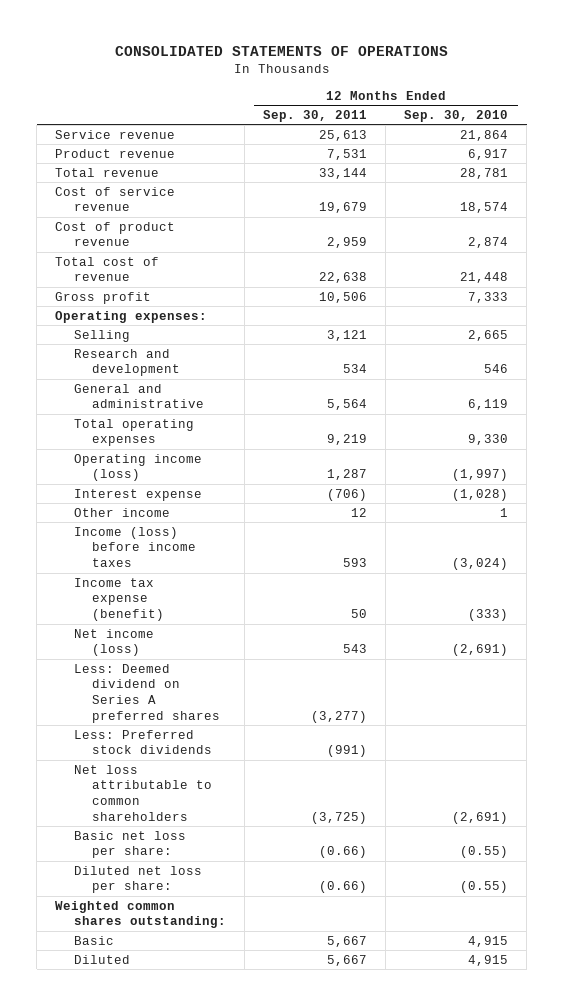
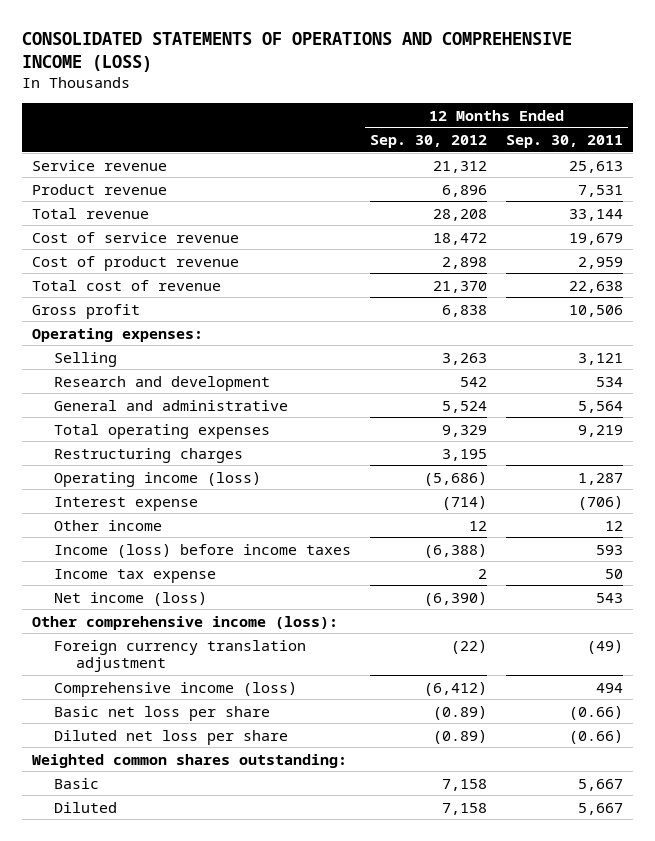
[114,46,448,57] CONSOLIDATED STATEMENTS OF OPERATIONS -> [22,32,573,73] CONSOLIDATED STATEMENTS OF OPERATIONS AND COMPREHENSIVE INCOME (LOSS)
[404,109,509,122] Sep. 30, 2010 -> none
none -> [369,135,487,149] Sep. 30, 2012
none -> [53,447,243,463] Restructuring charges
[73,577,164,622] Income tax expense (benefit) -> [53,568,216,583] Income tax expense
[73,663,220,723] Less: Deemed dividend on Series A preferred shares -> none
[73,729,212,755] Less: Preferred stock dividends -> none
[73,764,212,821] Net loss attributable to common shareholders -> none
none -> [31,615,338,630] Other comprehensive income (loss):
none -> [53,639,306,673] Foreign currency translation adjustment
none -> [53,681,297,697] Comprehensive income (loss)
[73,830,186,859] Basic net loss per share: -> [53,705,270,721] Basic net loss per share
[73,865,202,894] Diluted net loss per share: -> [53,729,288,745] Diluted net loss per share

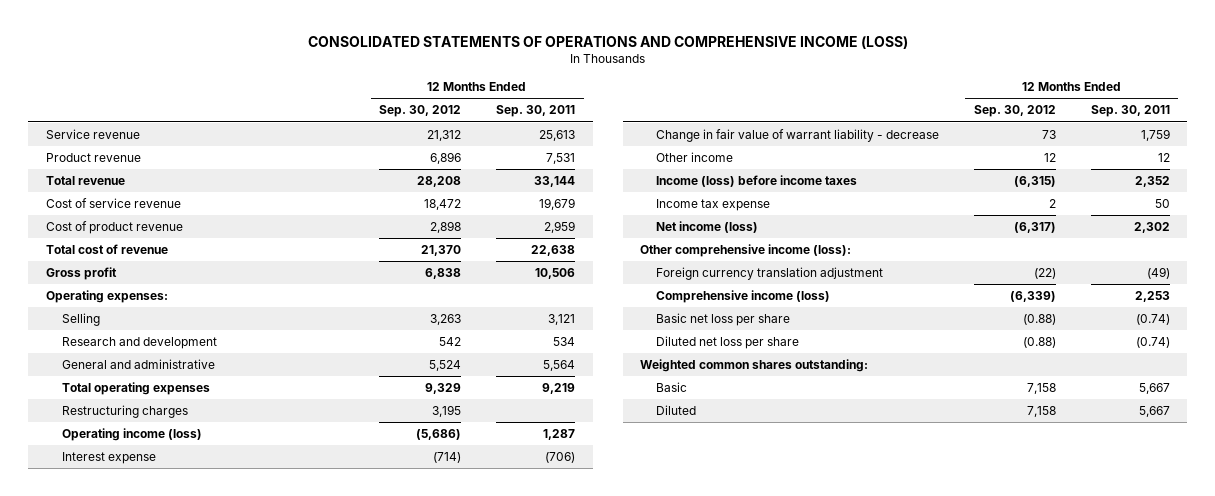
none -> [655,129,939,143] Change in fair value of warrant liability - decrease
[423,543,487,558] (6,388) -> [1013,176,1056,188] (6,315)
[596,544,624,555] 593 -> [1134,176,1170,188] 2,352
[423,591,487,606] (6,390) -> [1013,222,1056,234] (6,317)
[596,592,624,603] 543 -> [1133,222,1170,234] 2,302
[423,681,487,696] (6,412) -> [1009,291,1056,303] (6,339)
[596,682,624,693] 494 -> [1134,291,1170,303] 2,253
[432,705,487,720] (0.89) -> [1022,314,1056,326] (0.88)
[569,705,624,720] (0.66) -> [1135,314,1170,326] (0.74)
[432,729,487,744] (0.89) -> [1022,337,1056,349] (0.88)
[569,729,624,744] (0.66) -> [1135,337,1170,349] (0.74)

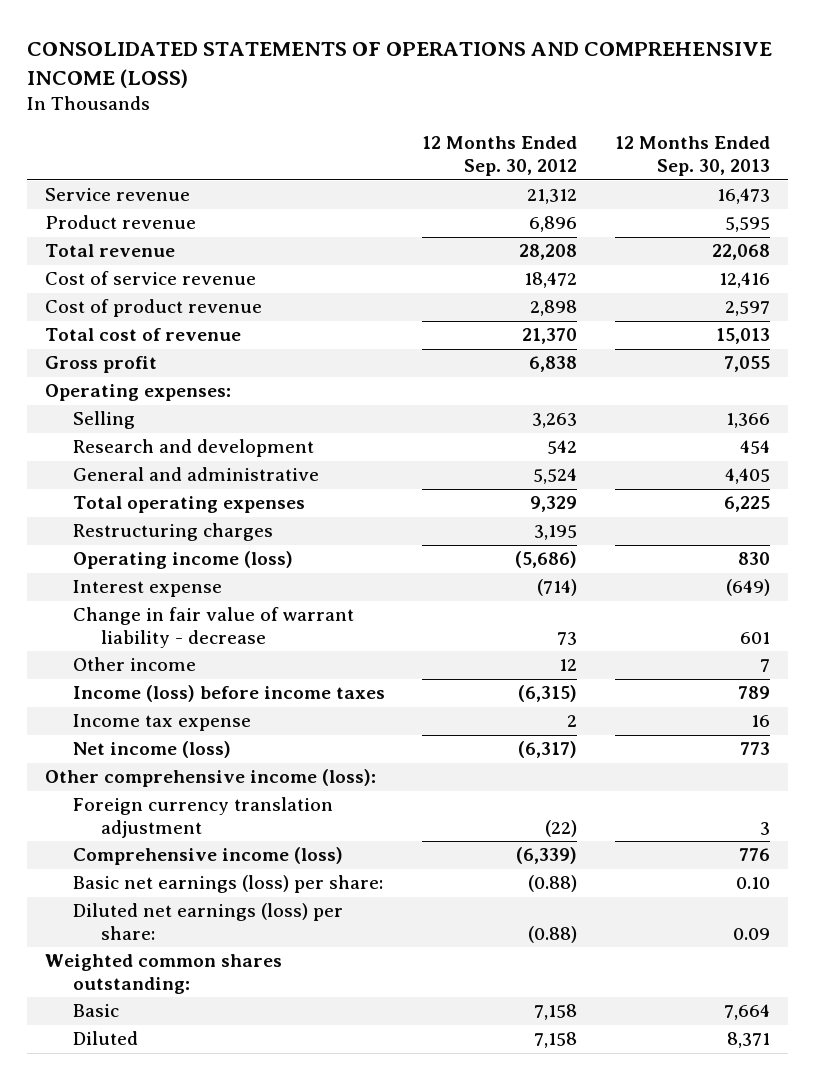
[496,105,576,118] Sep. 30, 2011 -> none
none -> [614,136,770,177] 12 Months Ended Sep. 30, 2013
[655,313,790,327] Basic net loss per share -> [73,875,384,894] Basic net earnings (loss) per share:
[655,336,799,350] Diluted net loss per share -> [73,903,344,941] Diluted net earnings (loss) per share:

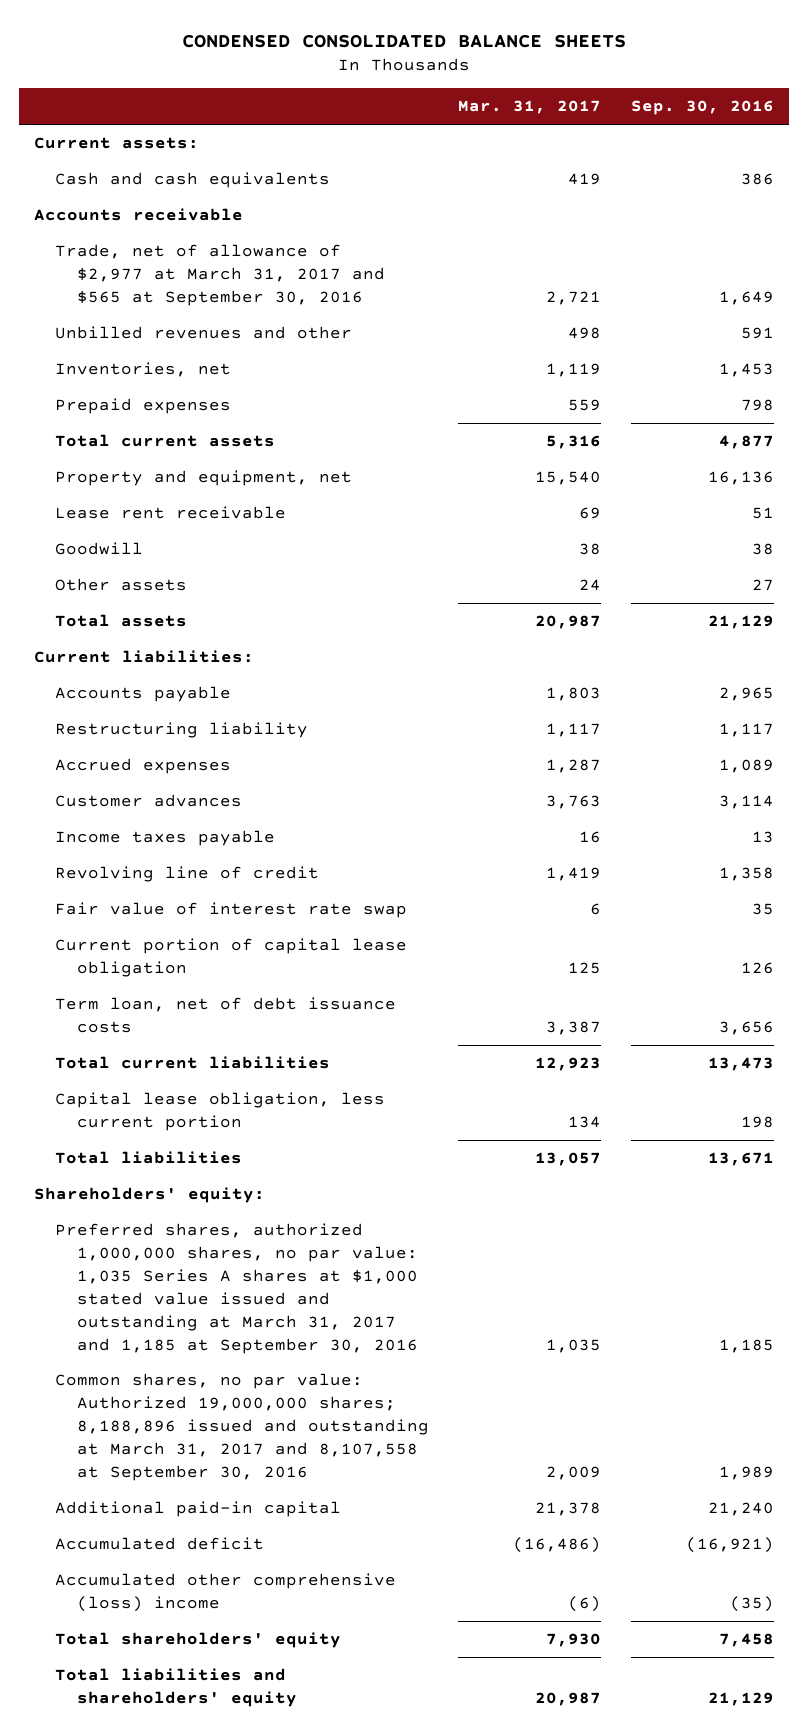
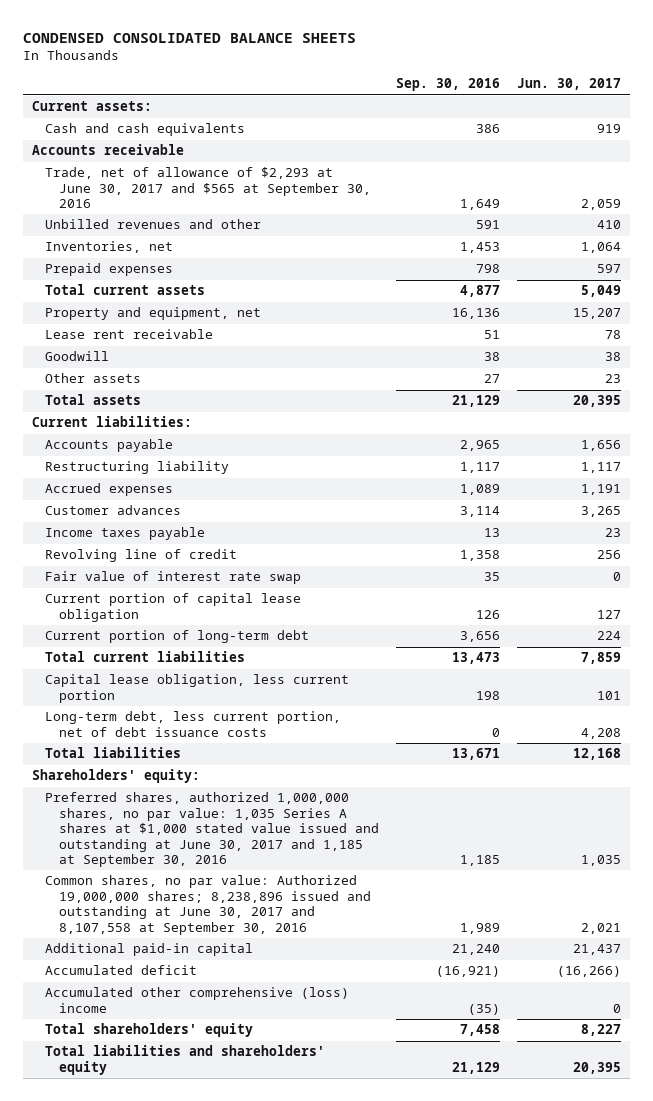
[458,100,602,115] Mar. 31, 2017 -> none
none -> [517,78,622,91] Jun. 30, 2017
[55,244,385,307] Trade, net of allowance of $2,977 at March 31, 2017 and $565 at September 30, 2016 -> [45,167,371,209] Trade, net of allowance of $2,293 at June 30, 2017 and $565 at September 30, 2016
[55,997,397,1034] Term loan, net of debt issuance costs -> [45,630,310,644] Current portion of long-term debt
none -> [45,711,342,737] Long-term debt, less current portion, net of debt issuance costs
[55,1223,418,1354] Preferred shares, authorized 1,000,000 shares, no par value: 1,035 Series A shares at $1,000 stated value issued and outstanding at March 31, 2017 and 1,185 at September 30, 2016 -> [45,792,379,868] Preferred shares, authorized 1,000,000 shares, no par value: 1,035 Series A shares at $1,000 stated value issued and outstanding at June 30, 2017 and 1,185 at September 30, 2016
[55,1373,429,1481] Common shares, no par value: Authorized 19,000,000 shares; 8,188,896 issued and outstanding at March 31, 2017 and 8,107,558 at September 30, 2016 -> [45,875,371,935] Common shares, no par value: Authorized 19,000,000 shares; 8,238,896 issued and outstanding at June 30, 2017 and 8,107,558 at September 30, 2016

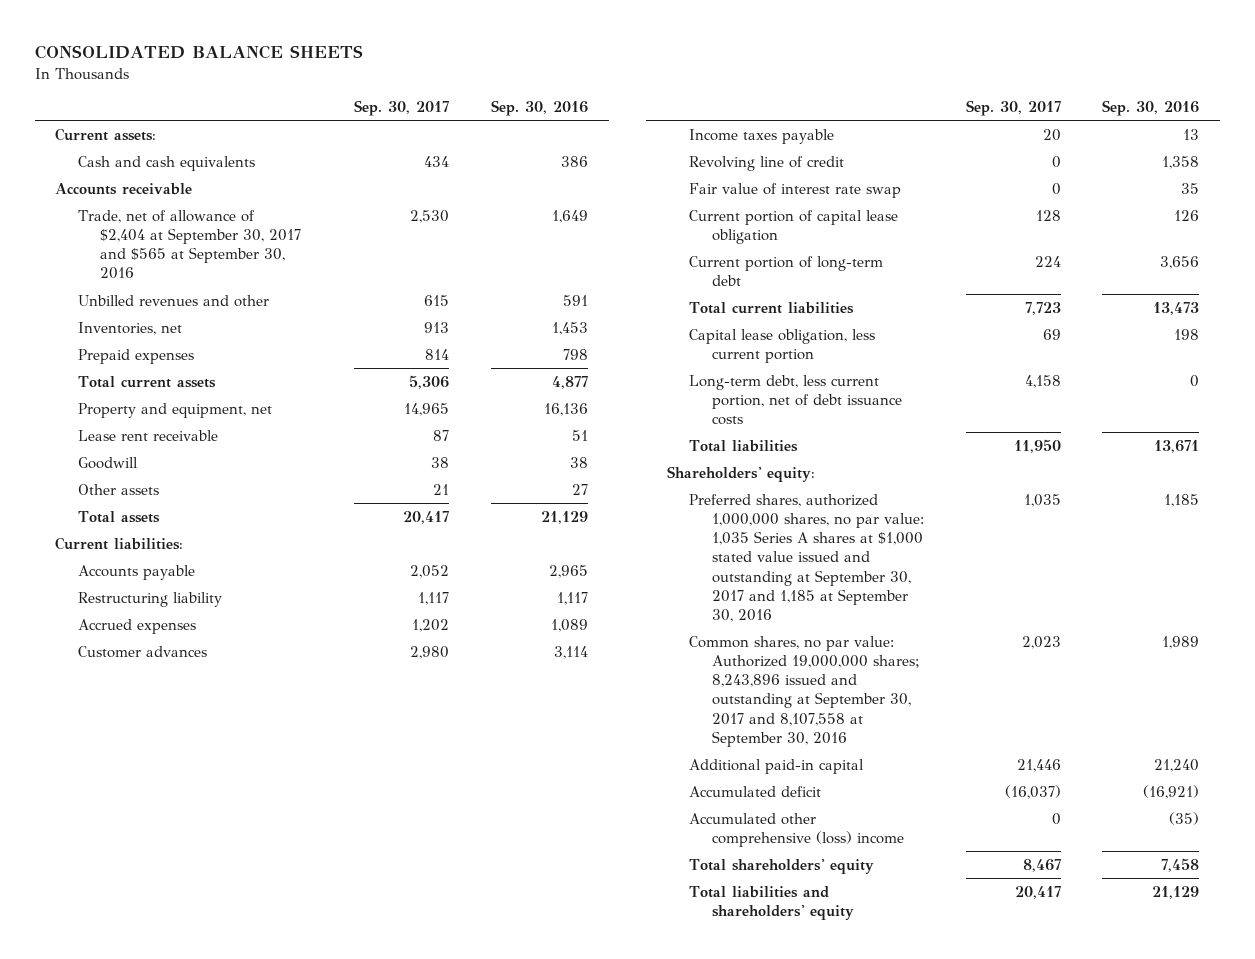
[23,32,357,43] CONDENSED CONSOLIDATED BALANCE SHEETS -> [34,45,363,60] CONSOLIDATED BALANCE SHEETS
[517,78,622,91] Jun. 30, 2017 -> none
none -> [353,100,449,117] Sep. 30, 2017
[45,167,371,209] Trade, net of allowance of $2,293 at June 30, 2017 and $565 at September 30, 2016 -> [77,209,301,280] Trade, net of allowance of $2,404 at September 30, 2017 and $565 at September 30, 2016
[45,792,379,868] Preferred shares, authorized 1,000,000 shares, no par value: 1,035 Series A shares at $1,000 stated value issued and outstanding at June 30, 2017 and 1,185 at September 30, 2016 -> [689,493,924,623] Preferred shares, authorized 1,000,000 shares, no par value: 1,035 Series A shares at $1,000 stated value issued and outstanding at September 30, 2017 and 1,185 at September 30, 2016
[45,875,371,935] Common shares, no par value: Authorized 19,000,000 shares; 8,238,896 issued and outstanding at June 30, 2017 and 8,107,558 at September 30, 2016 -> [689,635,920,747] Common shares, no par value: Authorized 19,000,000 shares; 8,243,896 issued and outstanding at September 30, 2017 and 8,107,558 at September 30, 2016

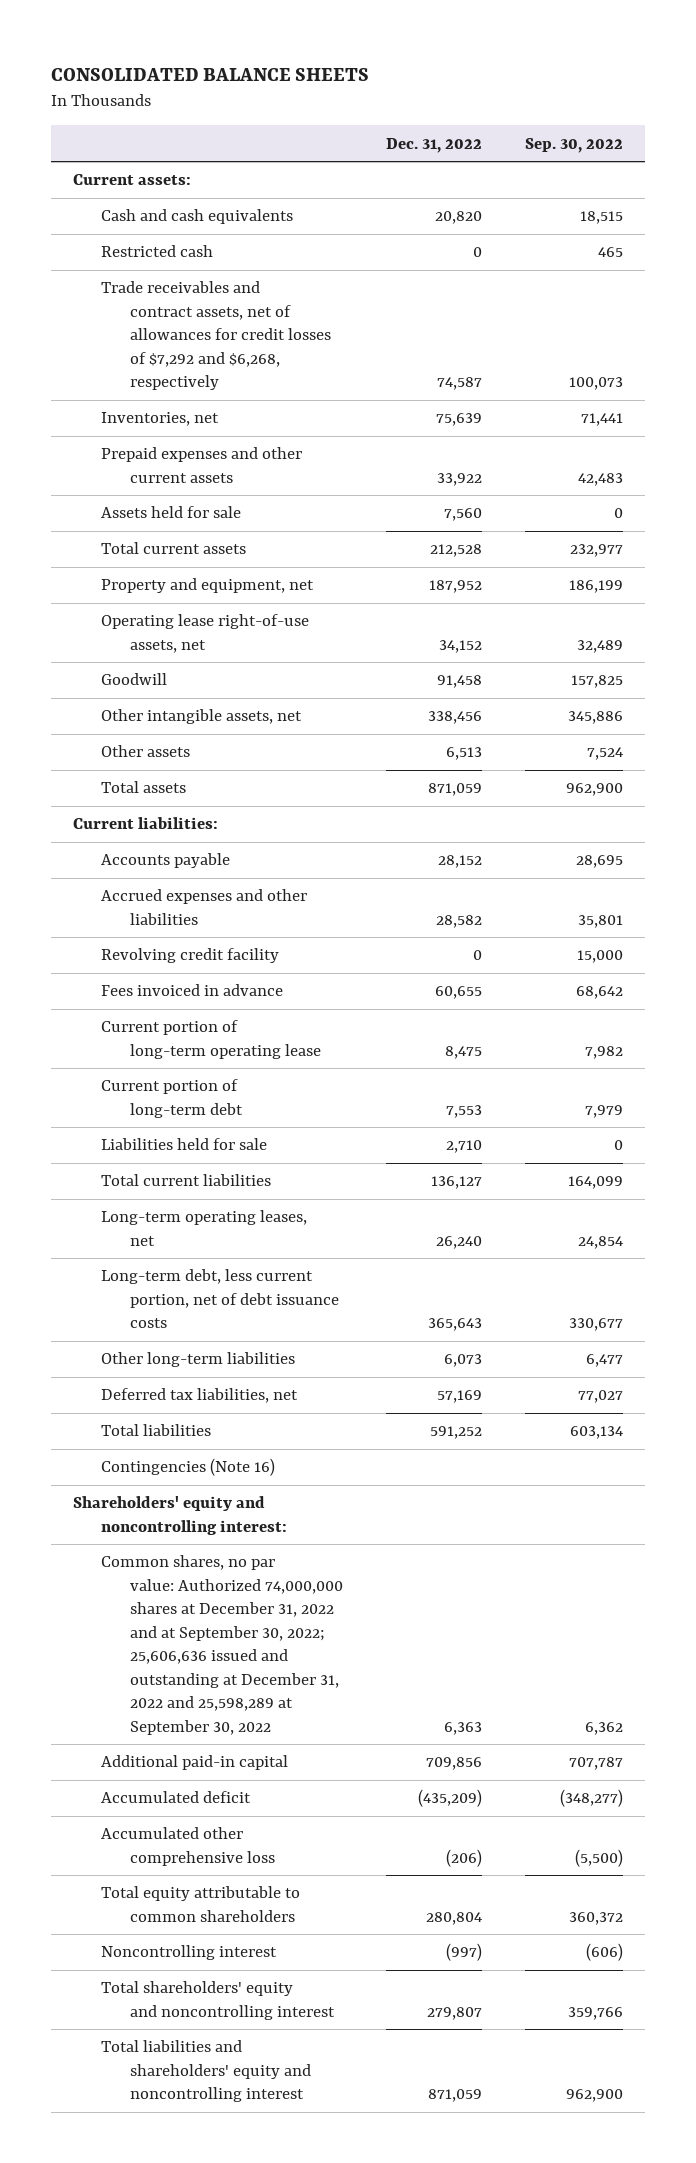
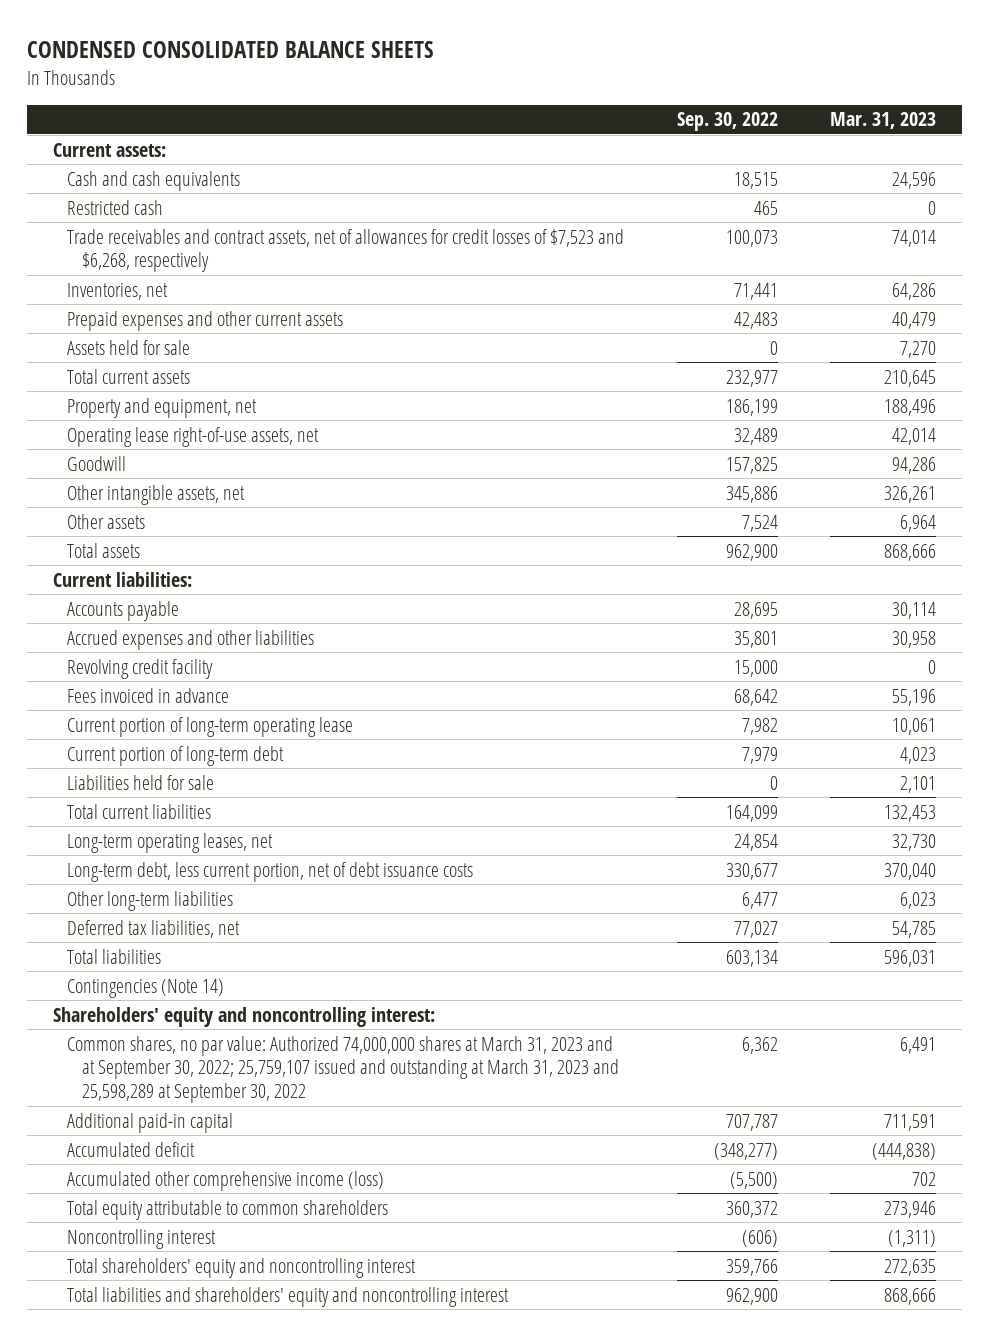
[51,67,370,81] CONSOLIDATED BALANCE SHEETS -> [26,40,434,58] CONDENSED CONSOLIDATED BALANCE SHEETS
[385,137,482,153] Dec. 31, 2022 -> none
none -> [830,112,937,130] Mar. 31, 2023
[101,281,331,391] Trade receivables and contract assets, net of allowances for credit losses of $7,292 and $6,268, respectively -> [67,228,625,273] Trade receivables and contract assets, net of allowances for credit losses of $7,523 and $6,268, respectively
[101,1458,276,1477] Contingencies (Note 16) -> [67,978,225,998] Contingencies (Note 14)
[101,1555,343,1735] Common shares, no par value: Authorized 74,000,000 shares at December 31, 2022 and at September 30, 2022; 25,606,636 issued and outstanding at December 31, 2022 and 25,598,289 at September 30, 2022 -> [67,1035,619,1104] Common shares, no par value: Authorized 74,000,000 shares at March 31, 2023 and at September 30, 2022; 25,759,107 issued and outstanding at March 31, 2023 and 25,598,289 at September 30, 2022
[101,1827,275,1866] Accumulated other comprehensive loss -> [67,1170,385,1191] Accumulated other comprehensive income (loss)

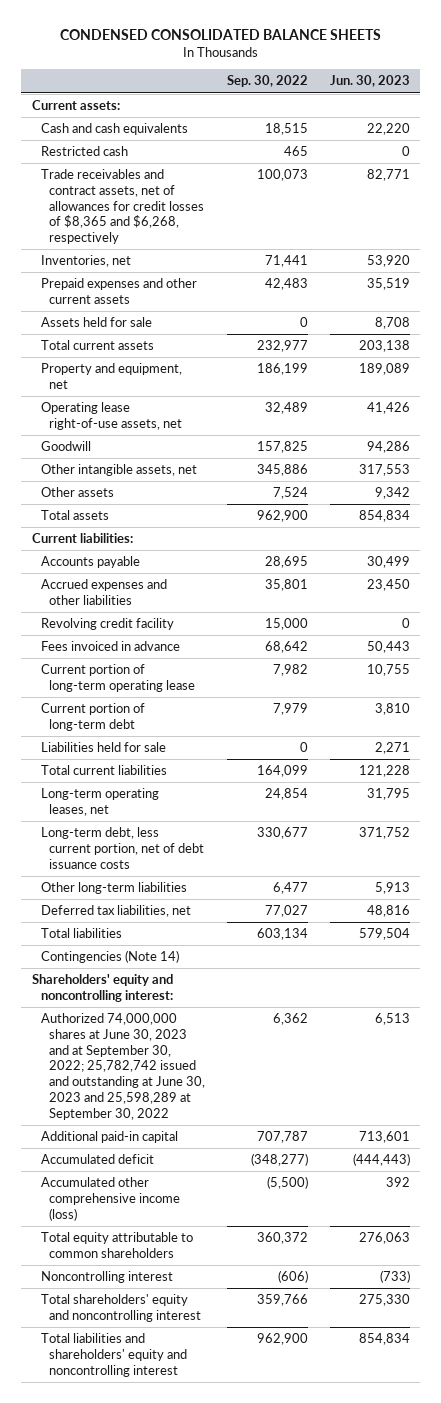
[830,112,937,130] Mar. 31, 2023 -> none
none -> [329,75,410,88] Jun. 30, 2023
[67,228,625,273] Trade receivables and contract assets, net of allowances for credit losses of $7,523 and $6,268, respectively -> [40,169,205,245] Trade receivables and contract assets, net of allowances for credit losses of $8,365 and $6,268, respectively
[67,1035,619,1104] Common shares, no par value: Authorized 74,000,000 shares at March 31, 2023 and at September 30, 2022; 25,759,107 issued and outstanding at March 31, 2023 and 25,598,289 at September 30, 2022 -> [40,1013,206,1120] Authorized 74,000,000 shares at June 30, 2023 and at September 30, 2022; 25,782,742 issued and outstanding at June 30, 2023 and 25,598,289 at September 30, 2022

